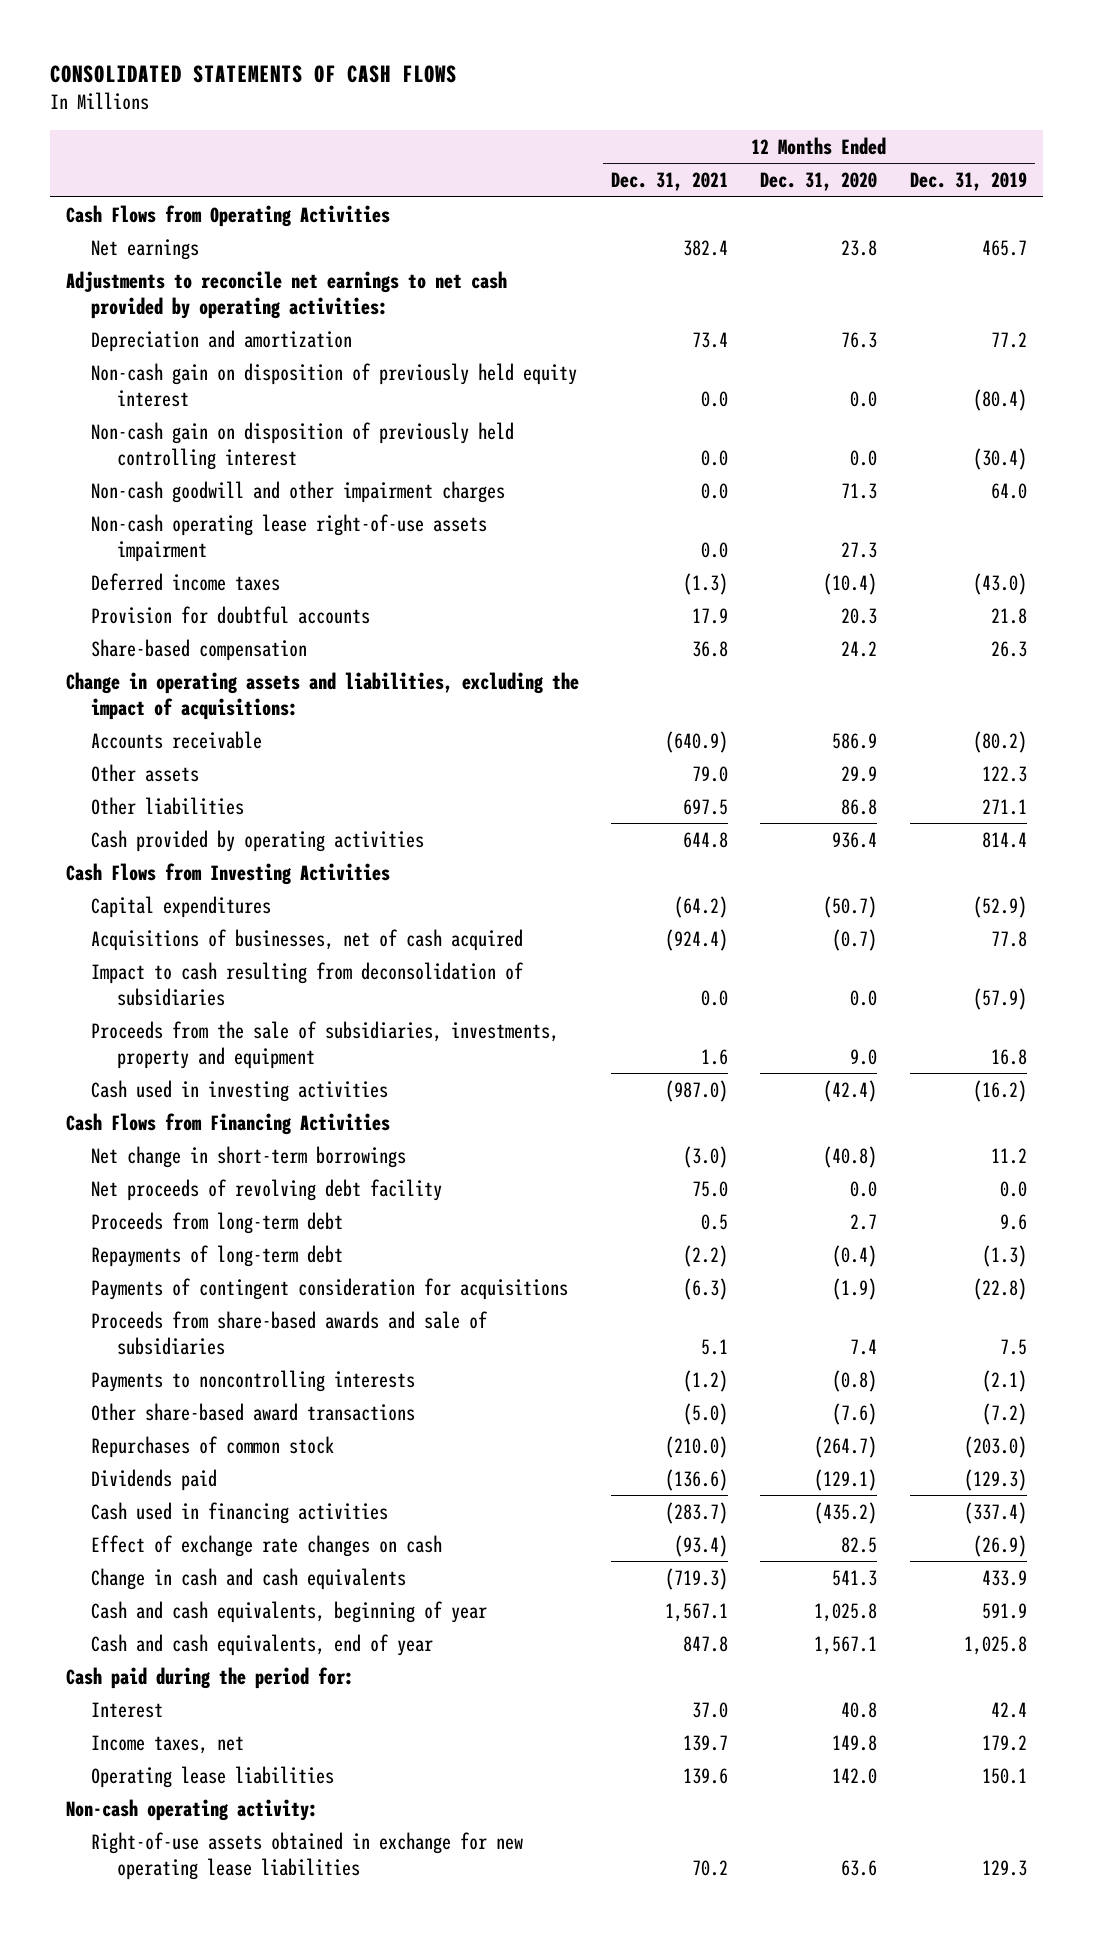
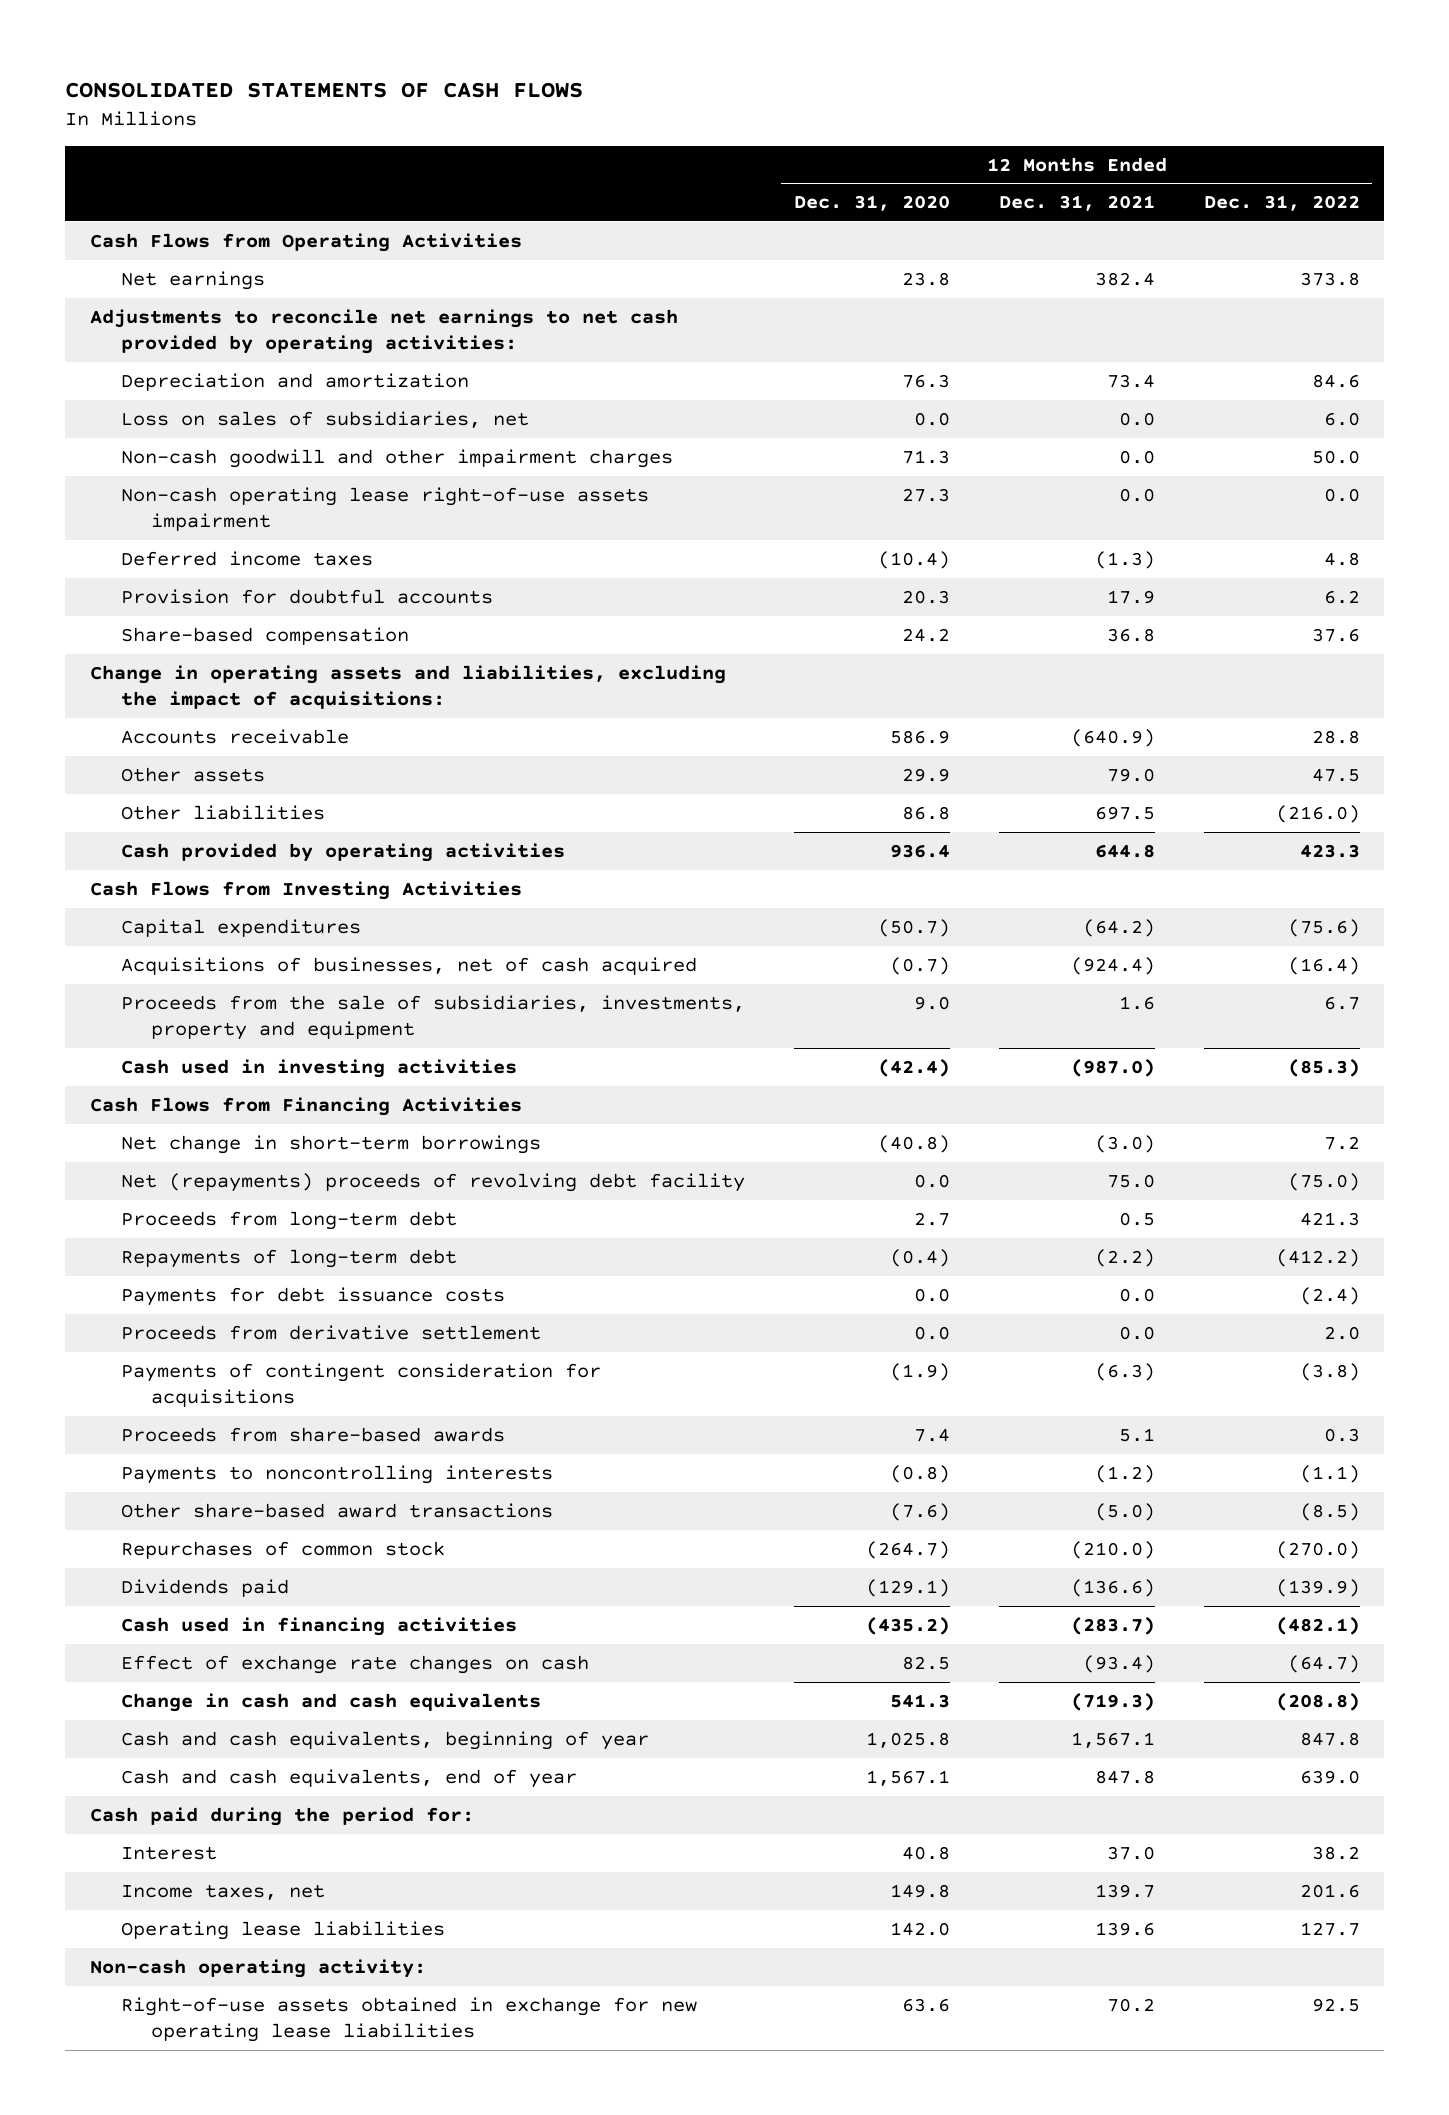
[909,172,1027,192] Dec. 31, 2019 -> none
none -> [1203,195,1360,212] Dec. 31, 2022
[91,362,578,408] Non-cash gain on disposition of previously held equity interest -> none
[91,421,515,471] Non-cash gain on disposition of previously held controlling interest -> none
none -> [120,410,529,428] Loss on sales of subsidiaries, net
[91,961,525,1007] Impact to cash resulting from deconsolidation of subsidiaries -> none
[91,1178,443,1201] Net proceeds of revolving debt facility -> [120,1172,745,1192] Net (repayments) proceeds of revolving debt facility
none -> [120,1286,505,1306] Payments for debt issuance costs
none -> [120,1324,541,1340] Proceeds from derivative settlement
[91,1310,489,1356] Proceeds from share-based awards and sale of subsidiaries -> [120,1426,505,1442] Proceeds from share-based awards

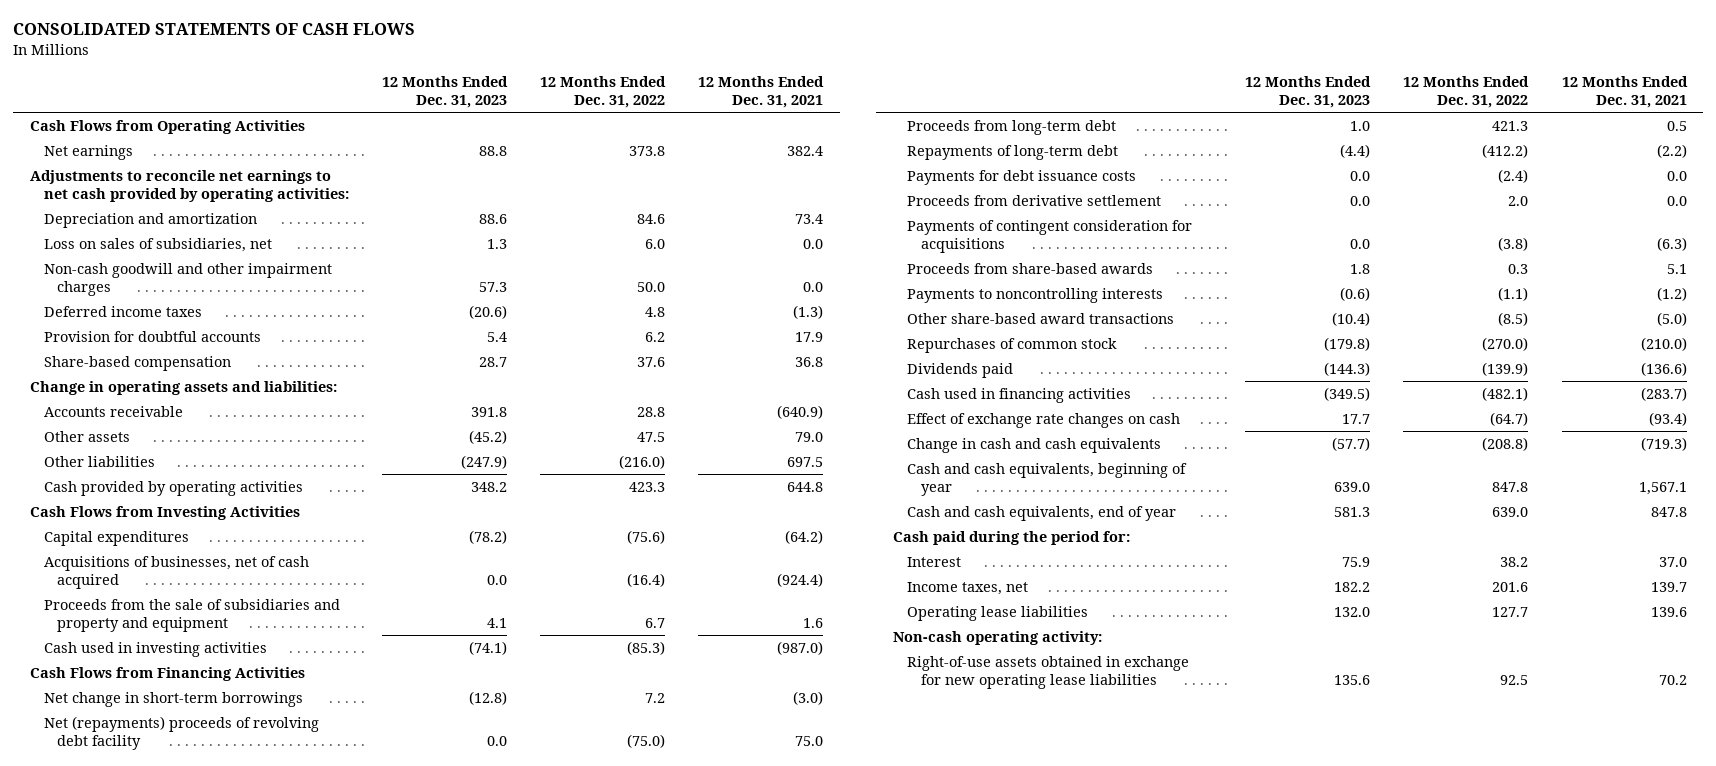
[793,195,950,212] Dec. 31, 2020 -> none
none -> [381,76,508,108] 12 Months Ended Dec. 31, 2023
[120,486,649,532] Non-cash operating lease right-of-use assets impairment -> none
[89,664,726,710] Change in operating assets and liabilities, excluding the impact of acquisitions: -> [29,380,337,395] Change in operating assets and liabilities:
[120,994,745,1041] Proceeds from the sale of subsidiaries, investments, property and equipment -> [43,598,340,632] Proceeds from the sale of subsidiaries and property and equipment

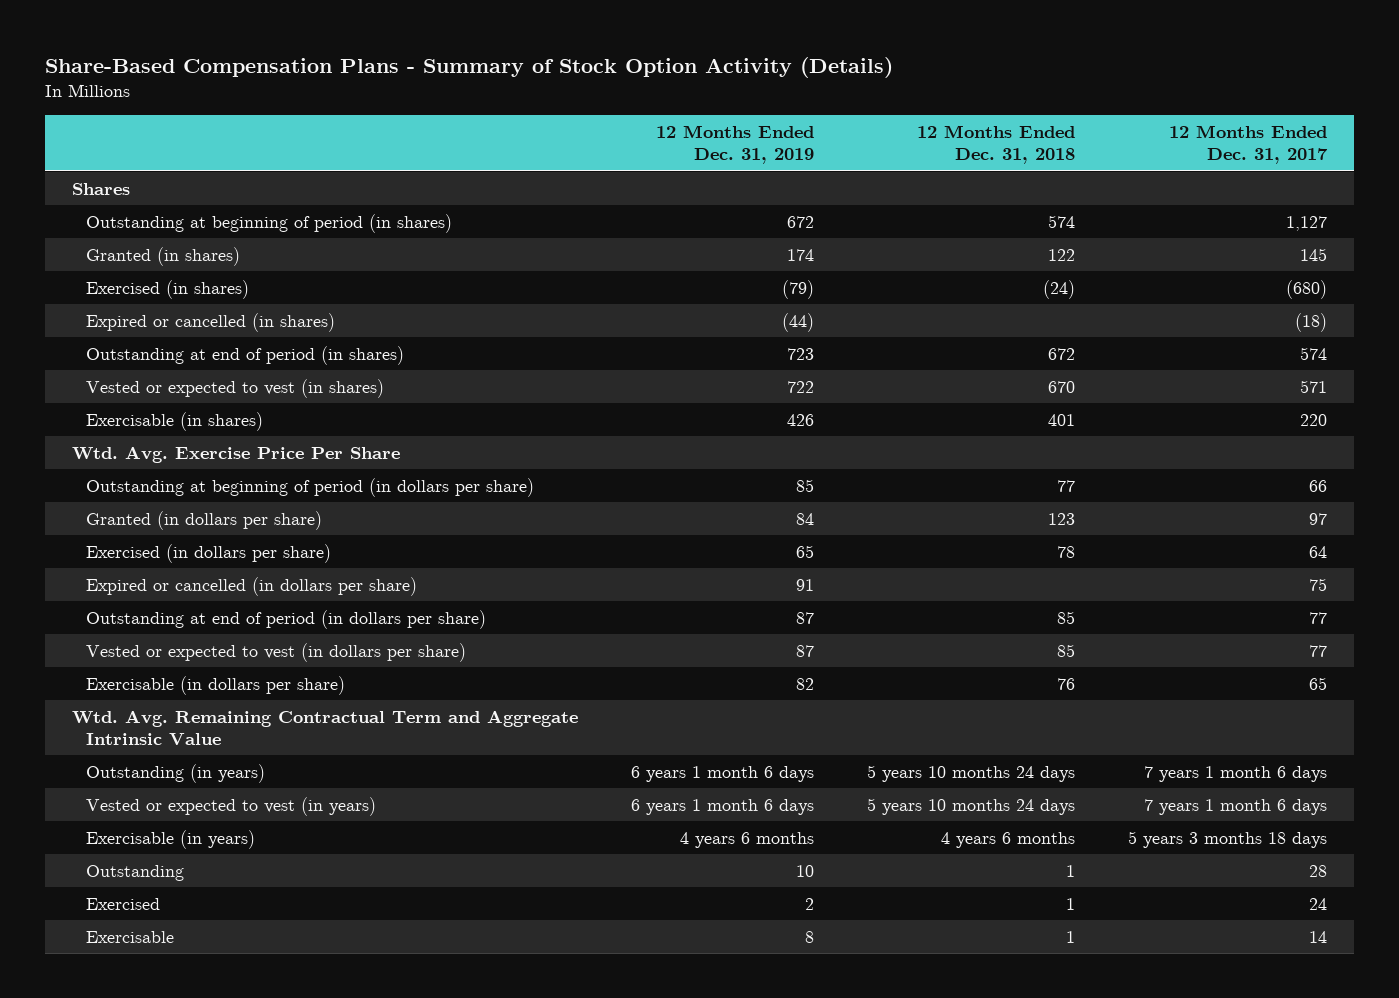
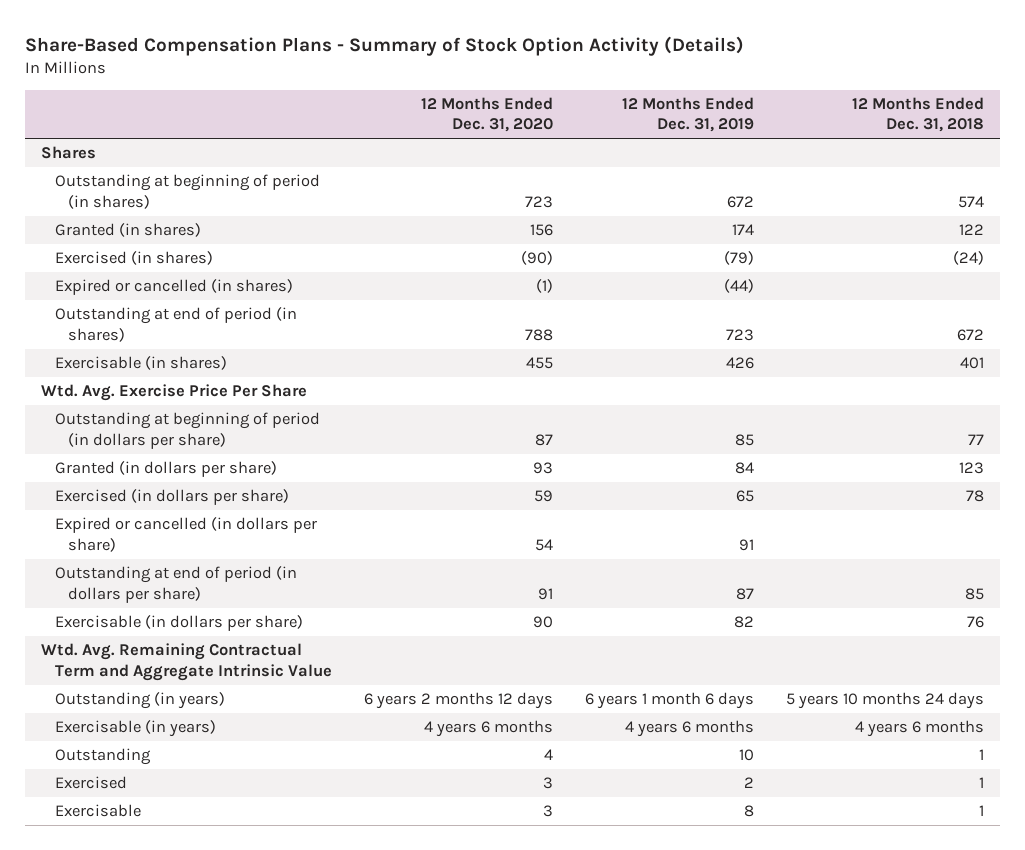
[1169,124,1329,165] 12 Months Ended Dec. 31, 2017 -> none
none -> [420,96,553,133] 12 Months Ended Dec. 31, 2020
[86,378,385,398] Vested or expected to vest (in shares) -> none
[86,642,467,662] Vested or expected to vest (in dollars per share) -> none
[86,796,377,816] Vested or expected to vest (in years) -> none

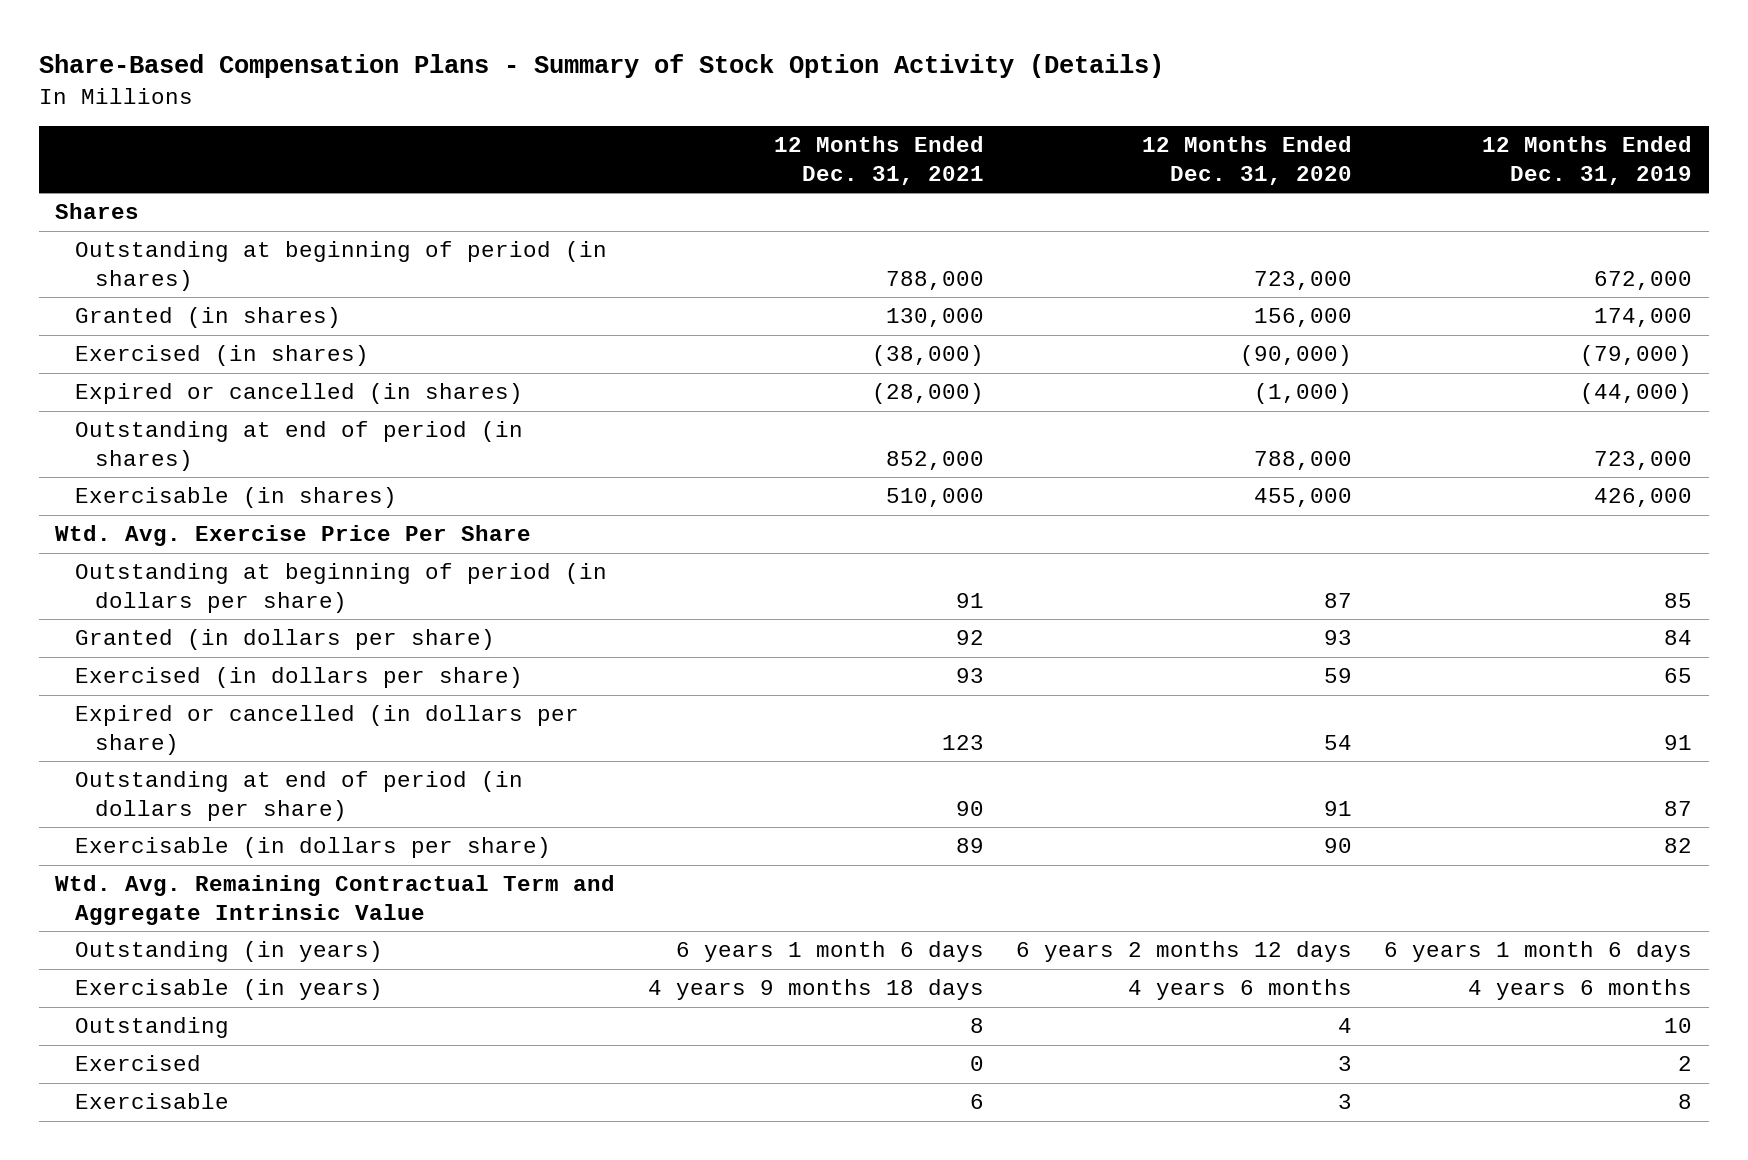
[851,96,984,133] 12 Months Ended Dec. 31, 2018 -> none
none -> [773,136,984,185] 12 Months Ended Dec. 31, 2021
[524,195,553,208] 723 -> [1253,270,1352,290] 723,000
[726,195,754,208] 672 -> [1594,270,1693,290] 672,000
[529,224,553,237] 156 -> [1253,308,1352,328] 156,000
[731,224,754,236] 174 -> [1594,308,1693,328] 174,000
[520,251,553,266] (90) -> [1239,345,1352,367] (90,000)
[723,251,754,266] (79) -> [1580,345,1693,367] (79,000)
[535,279,553,294] (1) -> [1253,383,1352,405] (1,000)
[723,279,754,294] (44) -> [1580,383,1693,405] (44,000)
[524,328,553,341] 788 -> [1253,450,1352,470] 788,000
[725,328,754,341] 723 -> [1594,450,1693,470] 723,000
[525,357,553,370] 455 -> [1253,488,1352,508] 455,000
[725,357,754,370] 426 -> [1594,488,1693,508] 426,000

